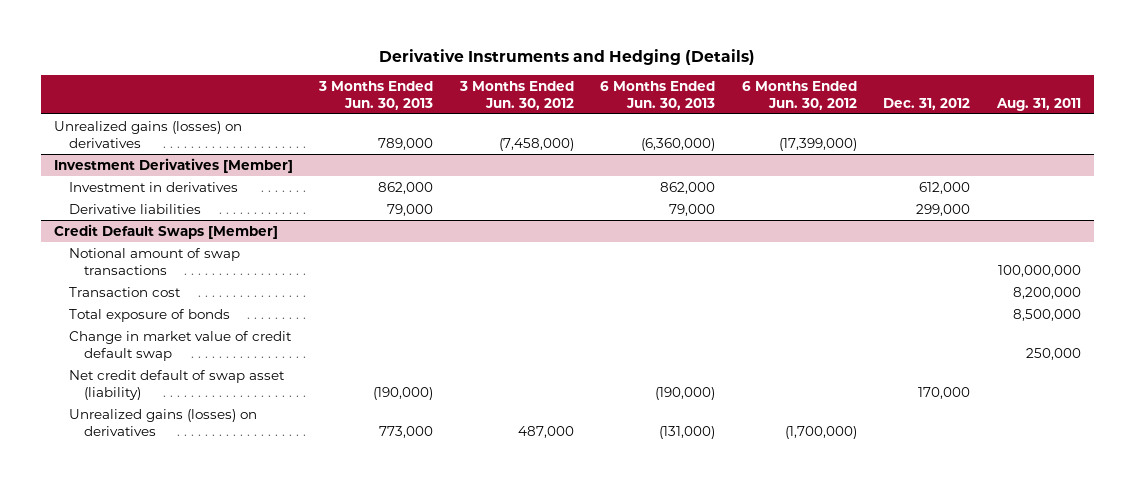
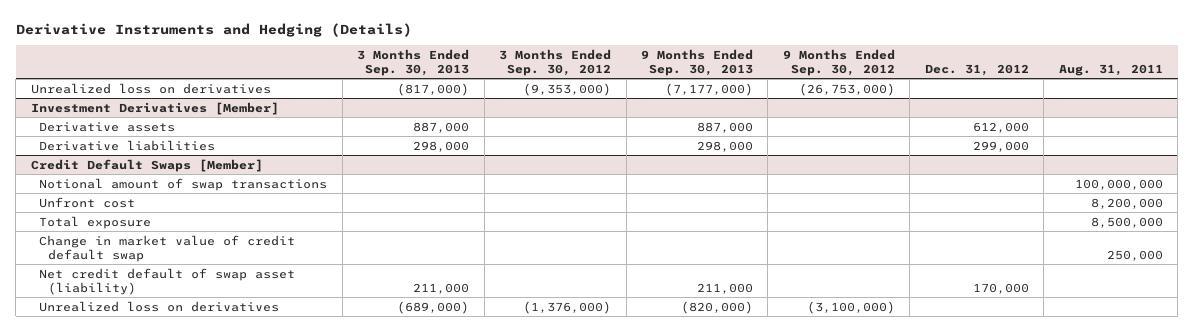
[318,80,434,110] 3 Months Ended Jun. 30, 2013 -> none
[458,80,574,110] 3 Months Ended Jun. 30, 2012 -> none
[600,80,716,110] 6 Months Ended Jun. 30, 2013 -> none
[741,80,857,110] 6 Months Ended Jun. 30, 2012 -> none
none -> [357,48,470,76] 3 Months Ended Sep. 30, 2013
none -> [499,48,612,76] 3 Months Ended Sep. 30, 2012
none -> [641,48,754,76] 9 Months Ended Sep. 30, 2013
none -> [782,48,895,76] 9 Months Ended Sep. 30, 2012
[53,120,242,148] Unrealized gains (losses) on derivatives -> [30,82,271,94] Unrealized loss on derivatives
[68,181,238,192] Investment in derivatives -> [39,121,176,132] Derivative assets
[68,286,181,297] Transaction cost -> none
none -> [39,196,136,208] Unfront cost
[68,308,230,322] Total exposure of bonds -> [39,215,152,229] Total exposure
[68,408,257,436] Unrealized gains (losses) on derivatives -> [39,300,280,312] Unrealized loss on derivatives

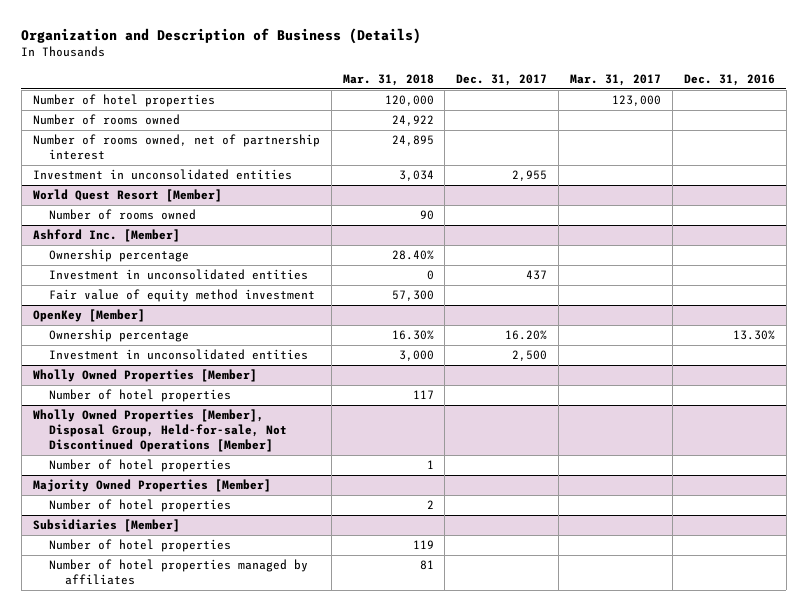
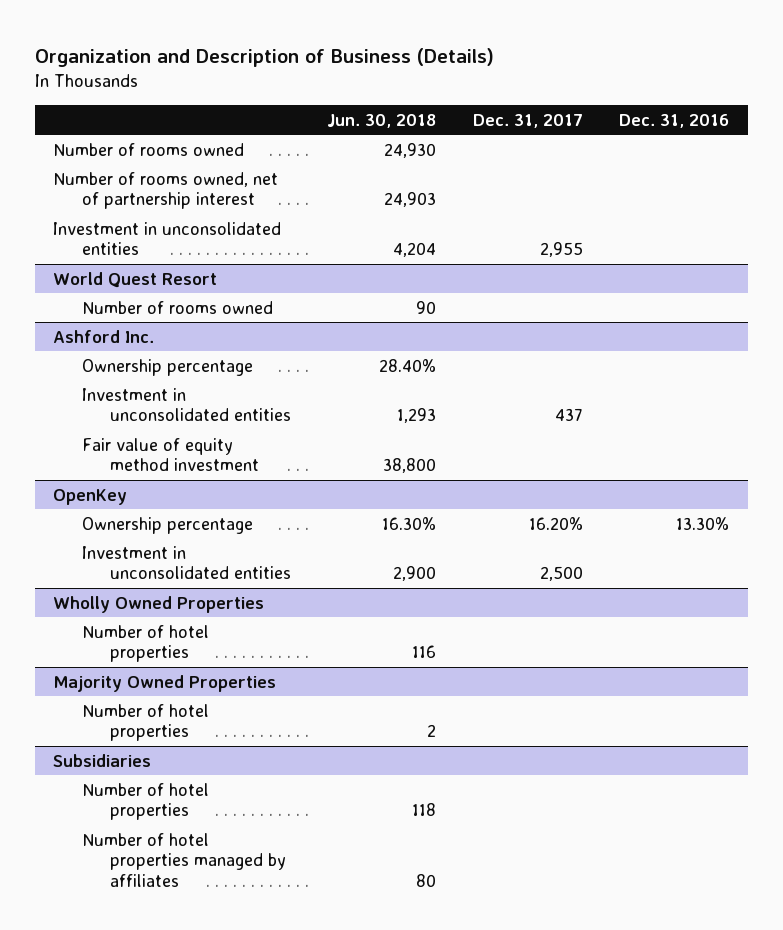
[342,73,434,86] Mar. 31, 2018 -> none
[570,73,662,86] Mar. 31, 2017 -> none
none -> [327,113,437,128] Jun. 30, 2018
[32,94,215,108] Number of hotel properties -> none
[32,189,222,203] World Quest Resort [Member] -> [53,271,218,288] World Quest Resort
[32,229,180,243] Ashford Inc. [Member] -> [53,329,155,343] Ashford Inc.
[32,309,145,323] OpenKey [Member] -> [53,488,128,505] OpenKey
[32,369,257,383] Wholly Owned Properties [Member] -> [53,595,265,613] Wholly Owned Properties
[32,409,287,452] Wholly Owned Properties [Member], Disposal Group, Held-for-sale, Not Discontinued Operations [Member] -> none
[48,459,231,473] Number of hotel properties -> none
[32,479,271,493] Majority Owned Properties [Member] -> [53,674,277,692] Majority Owned Properties
[32,519,180,533] Subsidiaries [Member] -> [53,753,152,767] Subsidiaries

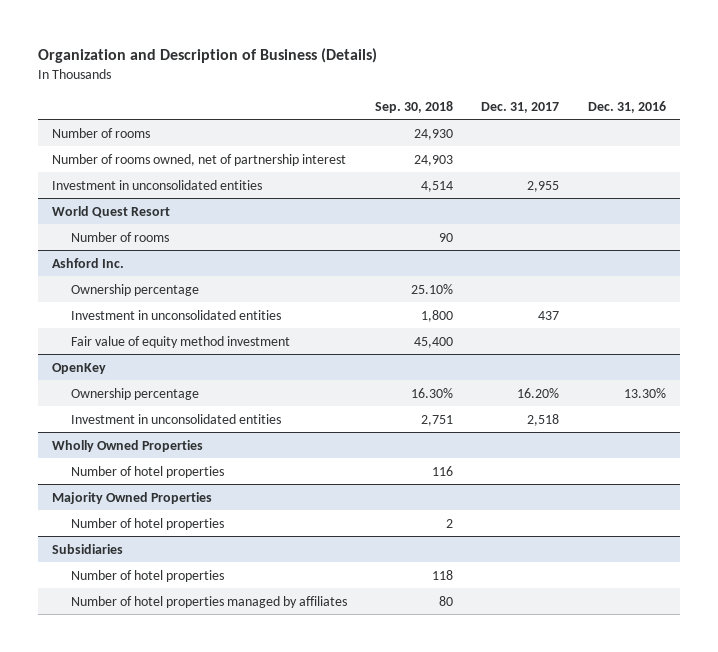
[327,113,437,128] Jun. 30, 2018 -> none
none -> [375,100,454,113] Sep. 30, 2018
[53,142,245,156] Number of rooms owned -> [52,127,151,138] Number of rooms
[81,300,273,314] Number of rooms owned -> [70,231,169,242] Number of rooms
[539,566,583,582] 2,500 -> [527,413,560,426] 2,518

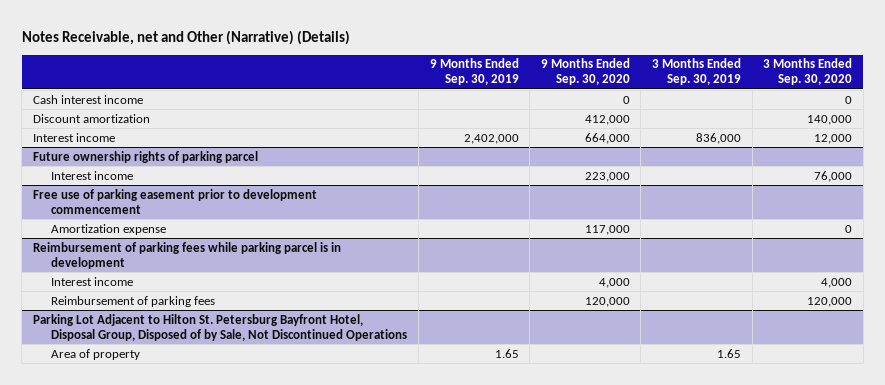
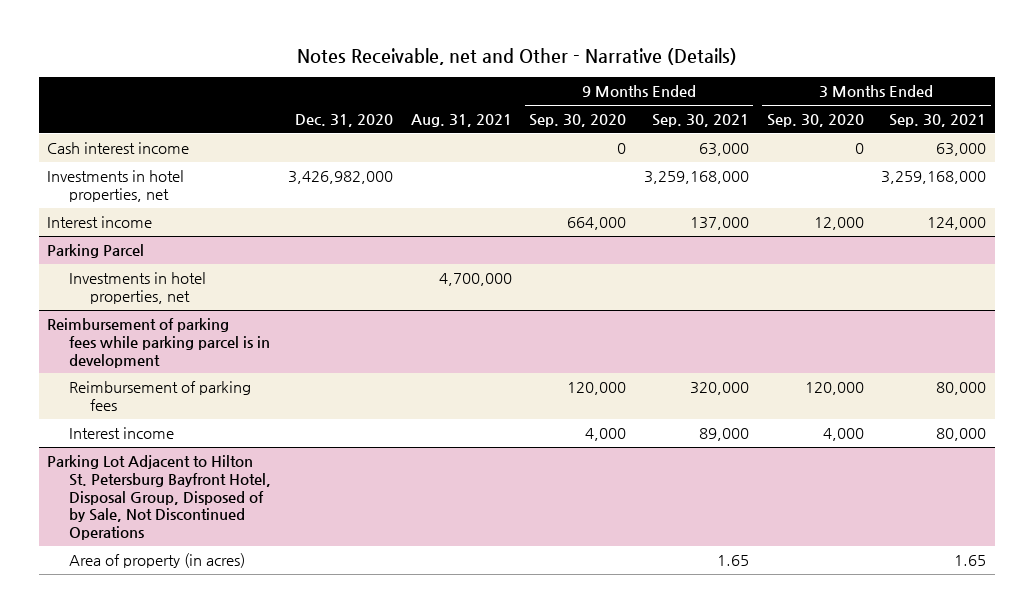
[21,29,350,45] Notes Receivable, net and Other (Narrative) (Details) -> [296,48,737,66] Notes Receivable, net and Other - Narrative (Details)
[429,58,519,86] 9 Months Ended Sep. 30, 2019 -> none
[651,58,741,86] 3 Months Ended Sep. 30, 2019 -> none
none -> [295,114,394,128] Dec. 31, 2020
none -> [410,114,512,128] Aug. 31, 2021
none -> [652,114,750,128] Sep. 30, 2021
none -> [889,114,987,128] Sep. 30, 2021
[32,113,150,123] Discount amortization -> none
none -> [47,170,185,202] Investments in hotel properties, net
[32,150,258,163] Future ownership rights of parking parcel -> none
[51,170,134,180] Interest income -> none
[32,188,317,214] Free use of parking easement prior to development commencement -> none
[51,223,167,235] Amortization expense -> none
none -> [47,244,145,259] Parking Parcel
none -> [68,272,206,304] Investments in hotel properties, net
[51,276,134,286] Interest income -> [68,427,174,440] Interest income
[51,348,141,360] Area of property -> [68,553,245,569] Area of property (in acres)

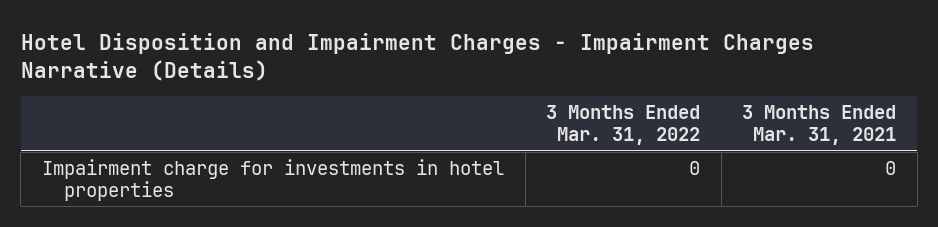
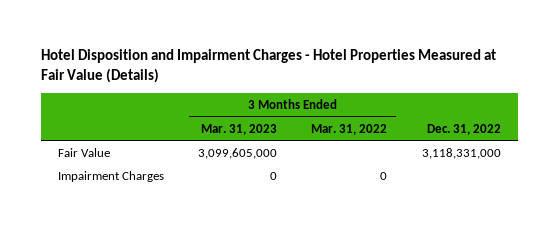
[20,32,814,82] Hotel Disposition and Impairment Charges - Impairment Charges Narrative (Details) -> [40,49,496,84] Hotel Disposition and Impairment Charges - Hotel Properties Measured at Fair Value (Details)
[742,105,897,146] 3 Months Ended Mar. 31, 2021 -> none
none -> [201,123,278,135] Mar. 31, 2023
none -> [426,123,501,135] Dec. 31, 2022
none -> [57,147,110,157] Fair Value
[42,158,505,201] Impairment charge for investments in hotel properties -> [57,170,164,182] Impairment Charges

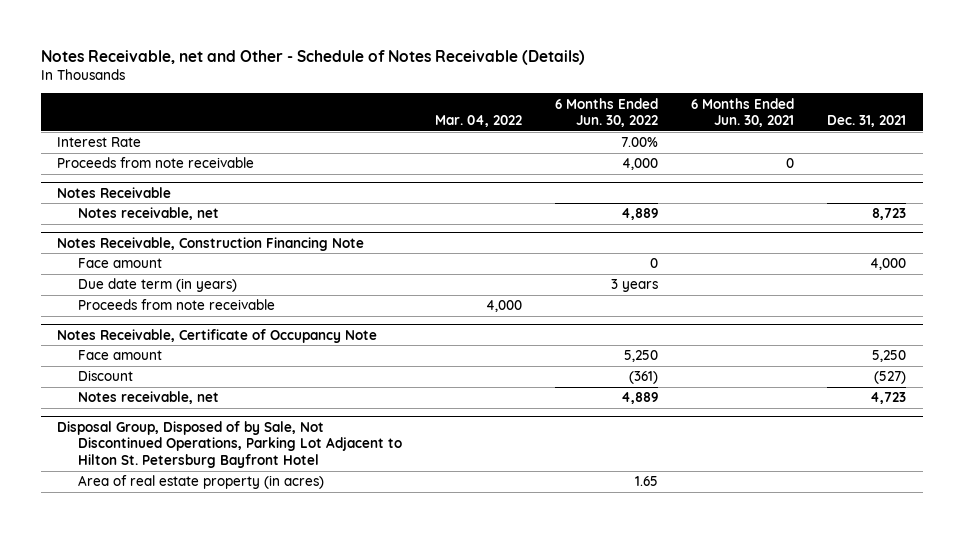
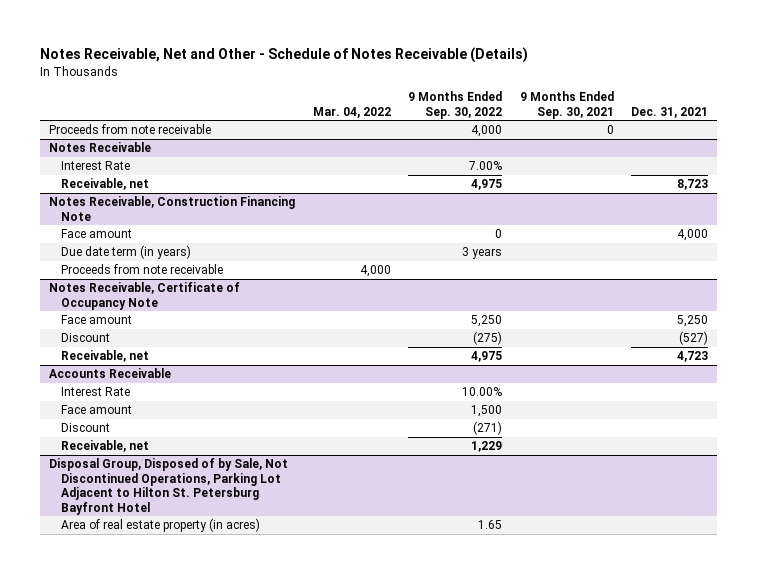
[40,49,585,65] Notes Receivable, net and Other - Schedule of Notes Receivable (Details) -> [40,47,529,64] Notes Receivable, Net and Other - Schedule of Notes Receivable (Details)
[555,97,659,128] 6 Months Ended Jun. 30, 2022 -> none
[691,97,795,128] 6 Months Ended Jun. 30, 2021 -> none
none -> [408,91,503,119] 9 Months Ended Sep. 30, 2022
none -> [519,91,614,119] 9 Months Ended Sep. 30, 2021
[57,137,142,148] Interest Rate -> none
none -> [60,161,130,171] Interest Rate
[78,207,220,221] Notes receivable, net -> [60,178,149,191] Receivable, net
[78,391,220,405] Notes receivable, net -> [60,350,149,363] Receivable, net
none -> [49,368,172,379] Accounts Receivable
none -> [60,387,130,397] Interest Rate
none -> [60,405,132,415] Face amount
none -> [60,423,110,433] Discount
none -> [60,440,149,453] Receivable, net

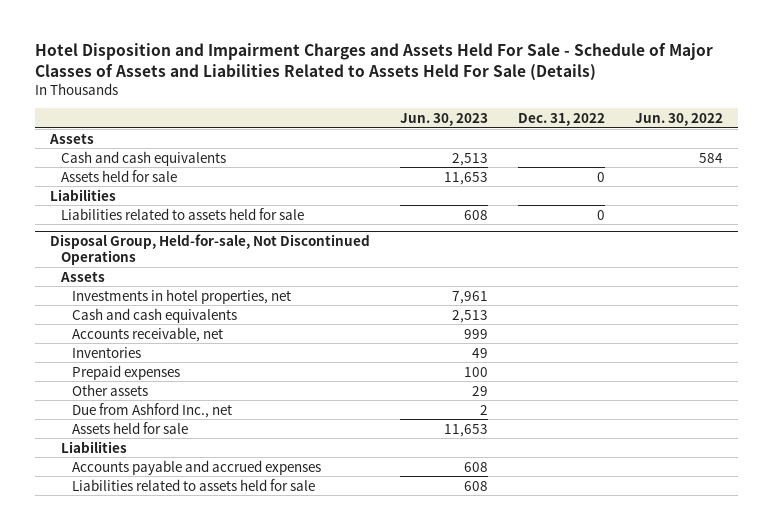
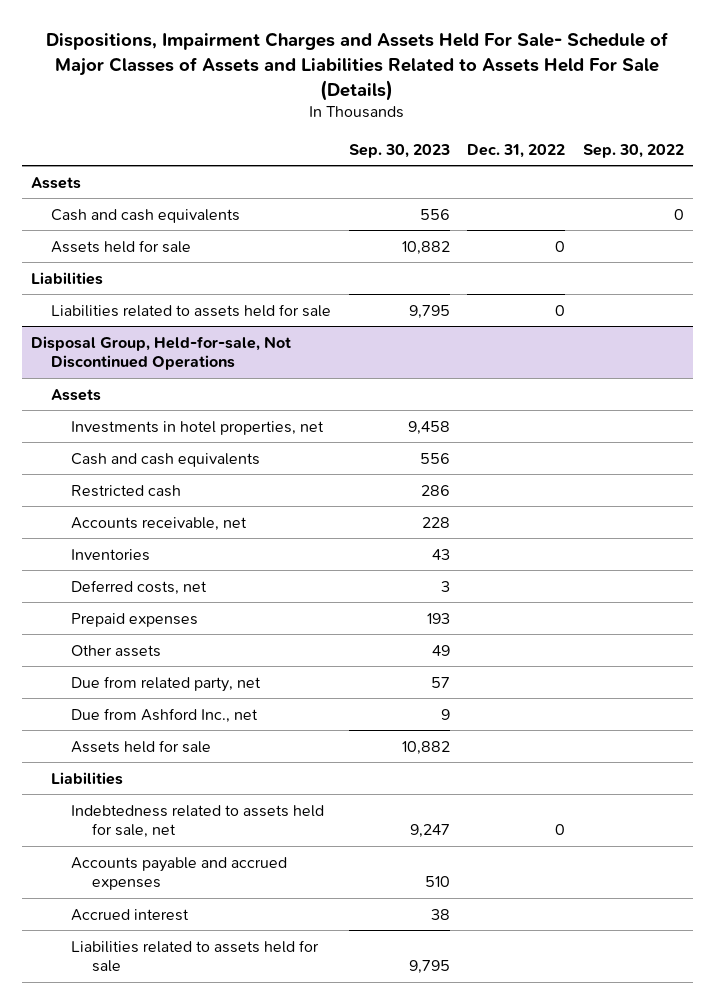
[35,43,714,81] Hotel Disposition and Impairment Charges and Assets Held For Sale - Schedule of Major Classes of Assets and Liabilities Related to Assets Held For Sale (Details) -> [46,32,670,101] Dispositions, Impairment Charges and Assets Held For Sale- Schedule of Major Classes of Assets and Liabilities Related to Assets Held For Sale (Details)
[400,112,489,126] Jun. 30, 2023 -> none
[634,112,723,126] Jun. 30, 2022 -> none
none -> [348,143,450,158] Sep. 30, 2023
none -> [582,143,684,158] Sep. 30, 2022
none -> [71,484,182,497] Restricted cash
none -> [71,579,208,595] Deferred costs, net
none -> [71,675,262,692] Due from related party, net
none -> [71,804,325,839] Indebtedness related to assets held for sale, net
none -> [71,908,190,921] Accrued interest

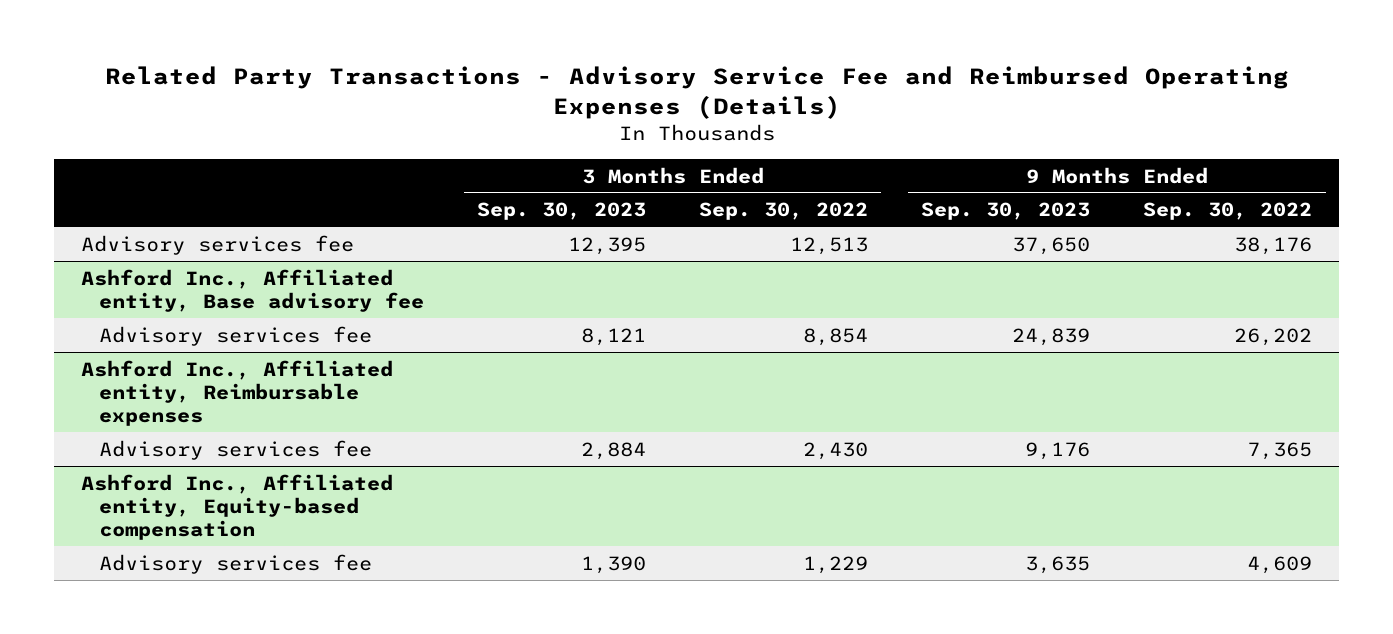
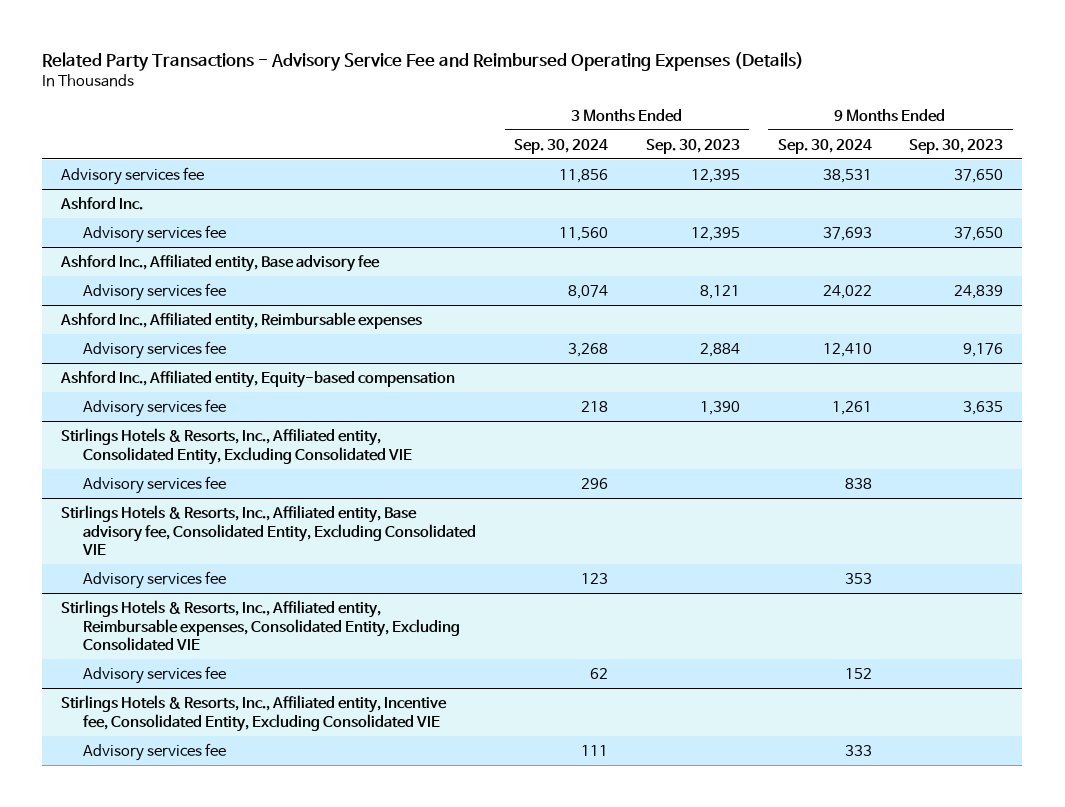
[699,202,869,221] Sep. 30, 2022 -> none
[1143,202,1313,221] Sep. 30, 2022 -> none
none -> [513,138,608,154] Sep. 30, 2024
none -> [777,138,872,154] Sep. 30, 2024
none -> [60,196,144,210] Ashford Inc.
none -> [83,224,227,243] Advisory services fee
none -> [61,427,413,465] Stirlings Hotels & Resorts, Inc., Affiliated entity, Consolidated Entity, Excluding Consolidated VIE
none -> [83,475,227,494] Advisory services fee
none -> [61,504,477,556] Stirlings Hotels & Resorts, Inc., Affiliated entity, Base advisory fee, Consolidated Entity, Excluding Consolidated VIE
none -> [83,570,227,589] Advisory services fee
none -> [61,599,461,652] Stirlings Hotels & Resorts, Inc., Affiliated entity, Reimbursable expenses, Consolidated Entity, Excluding Consolidated VIE
none -> [83,665,227,684] Advisory services fee
none -> [61,694,448,732] Stirlings Hotels & Resorts, Inc., Affiliated entity, Incentive fee, Consolidated Entity, Excluding Consolidated VIE
none -> [83,742,227,761] Advisory services fee

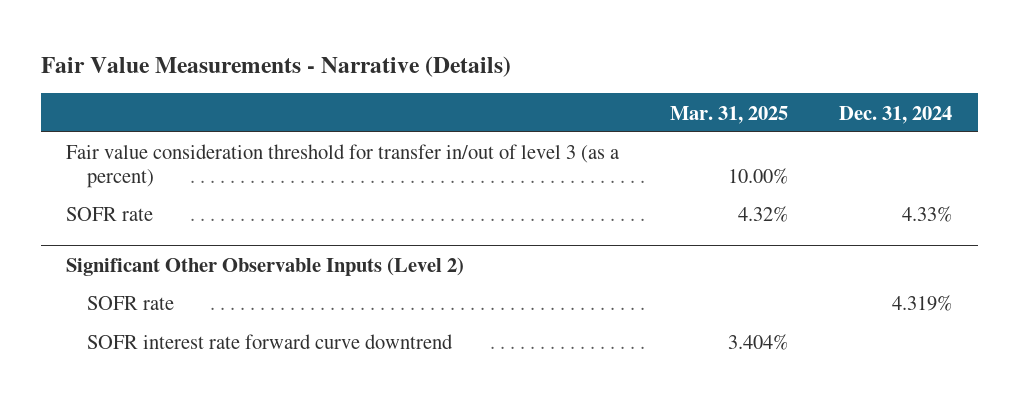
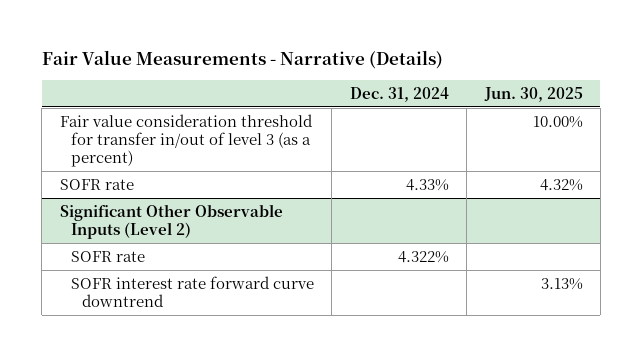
[670,105,789,124] Mar. 31, 2025 -> none
none -> [483,86,583,102] Jun. 30, 2025
[892,295,953,312] 4.319% -> [397,250,449,263] 4.322%

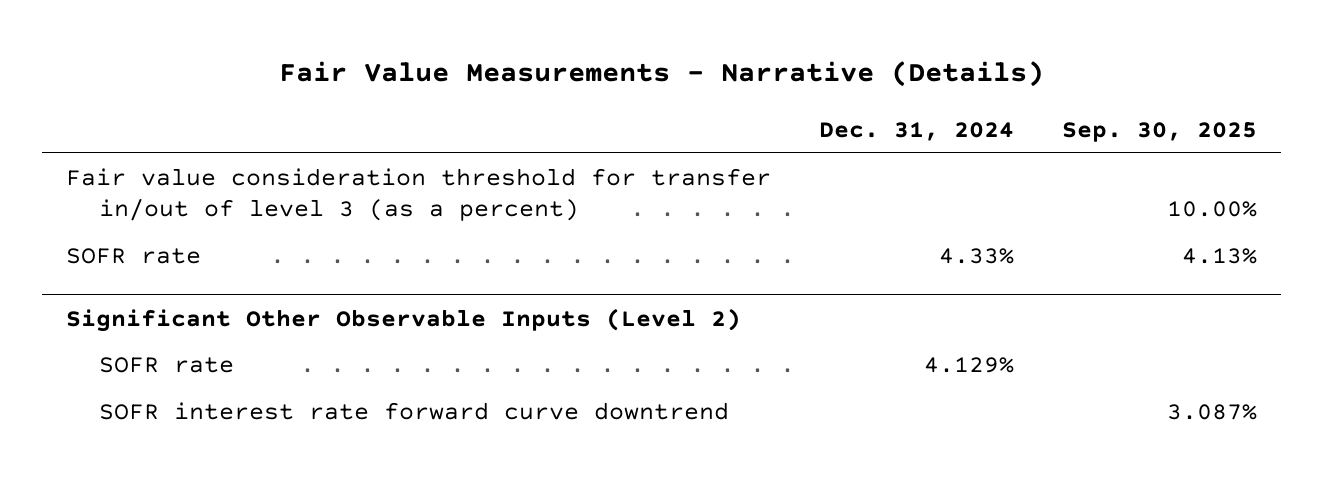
[483,86,583,102] Jun. 30, 2025 -> none
none -> [1062,121,1258,142] Sep. 30, 2025
[397,250,449,263] 4.322% -> [924,356,1015,373] 4.129%

